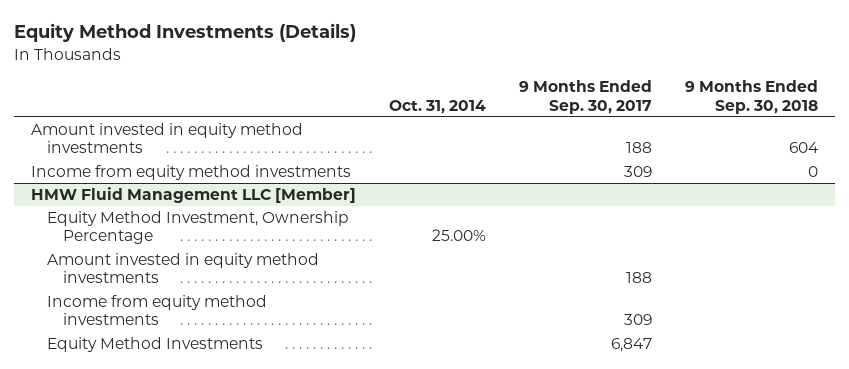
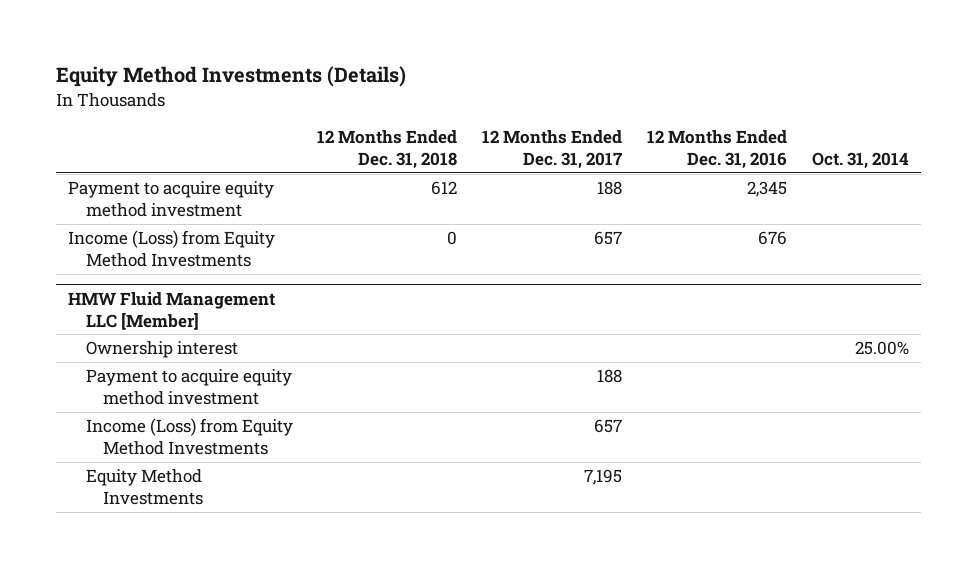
[519,80,653,114] 9 Months Ended Sep. 30, 2017 -> none
[685,80,819,114] 9 Months Ended Sep. 30, 2018 -> none
none -> [317,130,458,169] 12 Months Ended Dec. 31, 2018
none -> [482,130,623,169] 12 Months Ended Dec. 31, 2017
none -> [647,130,788,169] 12 Months Ended Dec. 31, 2016
[30,122,303,154] Amount invested in equity method investments -> [68,181,275,217] Payment to acquire equity method investment
[30,164,351,180] Income from equity method investments -> [68,230,276,267] Income (Loss) from Equity Method Investments
[47,210,350,245] Equity Method Investment, Ownership Percentage -> [85,341,238,359] Ownership interest
[47,252,320,284] Amount invested in equity method investments -> [85,369,292,405] Payment to acquire equity method investment
[47,294,268,326] Income from equity method investments -> [85,418,293,455] Income (Loss) from Equity Method Investments

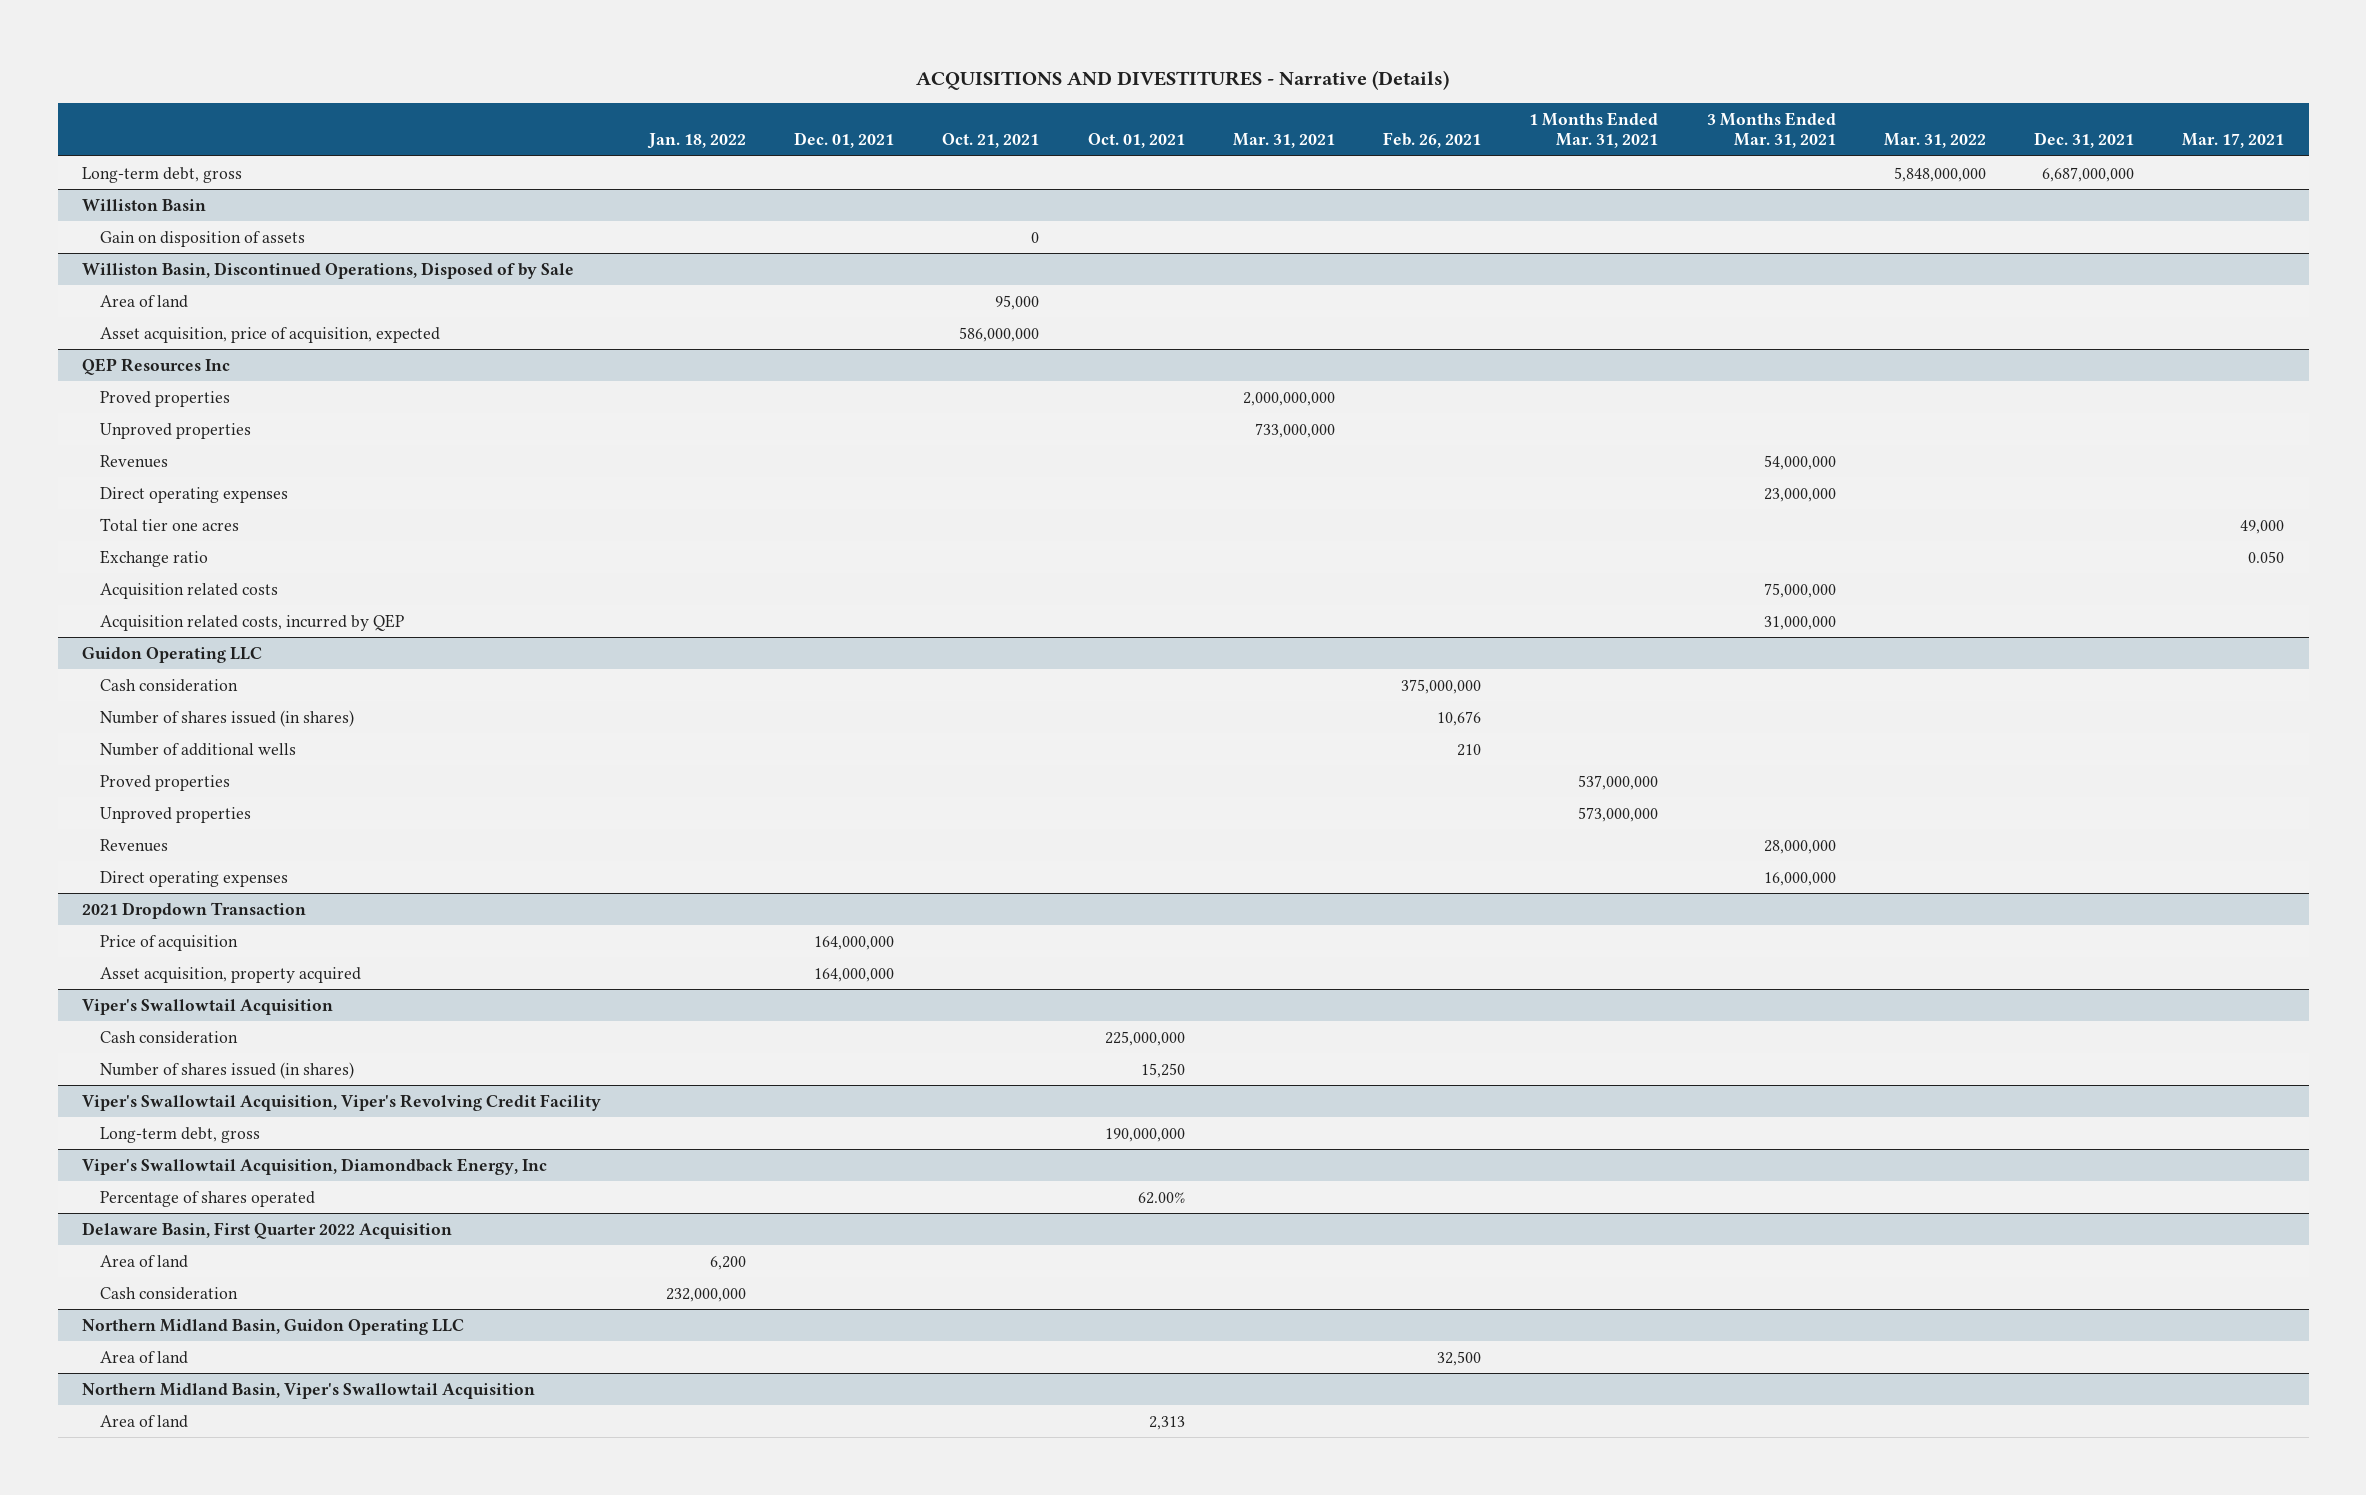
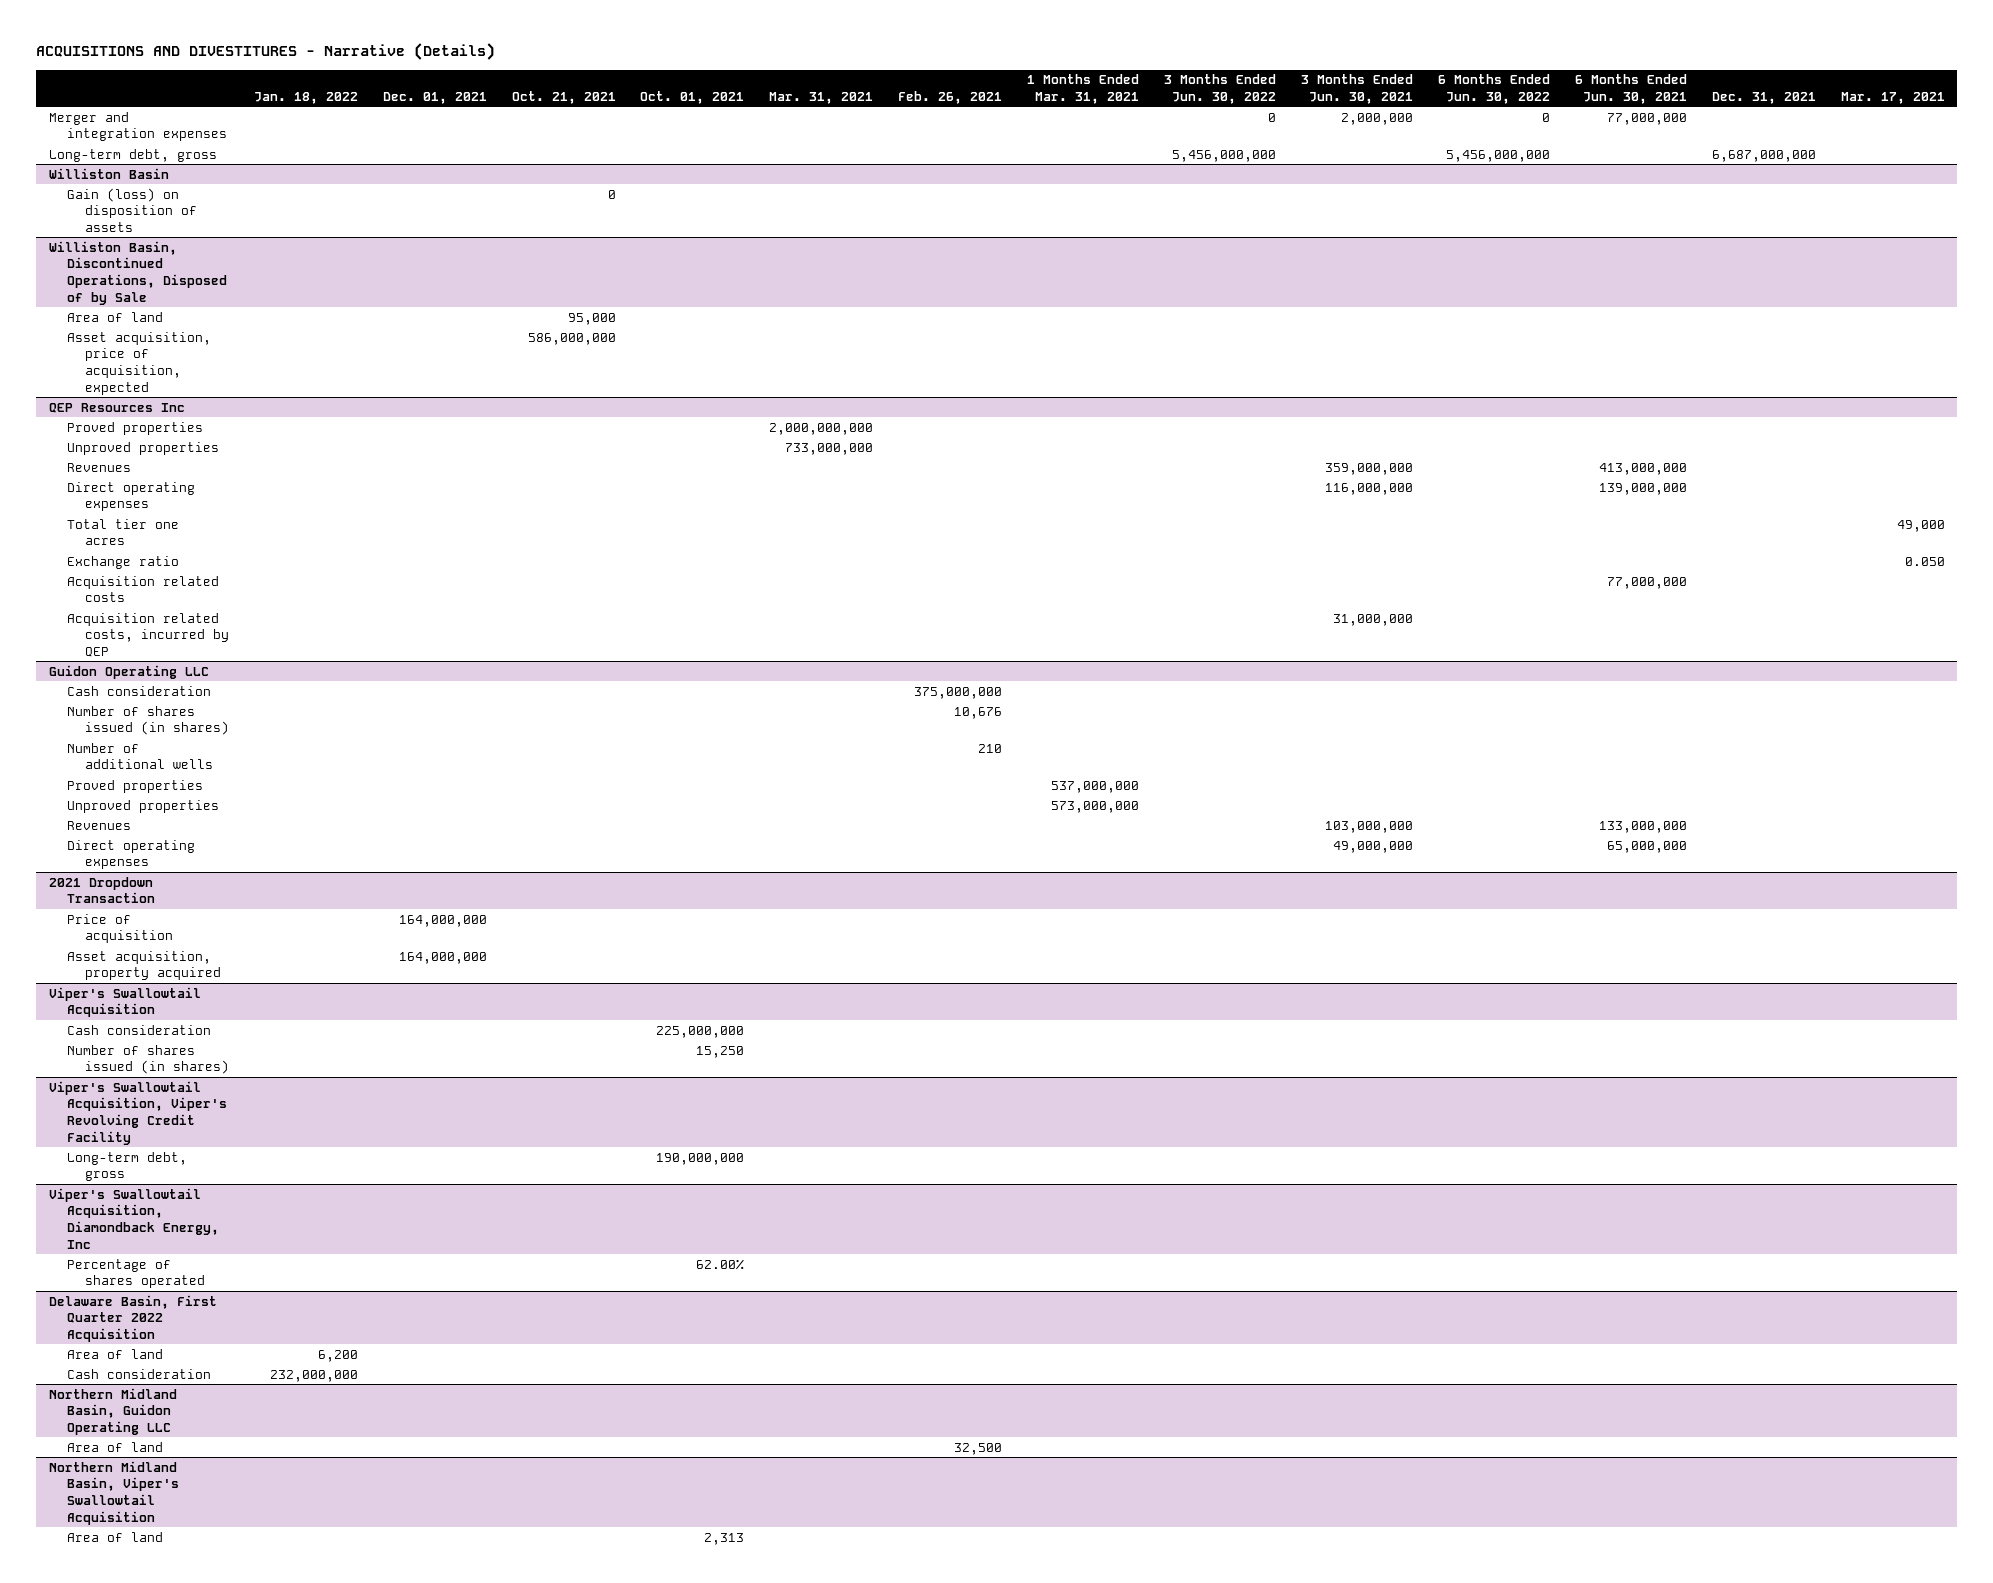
[1706,111,1836,149] 3 Months Ended Mar. 31, 2021 -> none
[1883,133,1986,149] Mar. 31, 2022 -> none
none -> [1164,74,1277,104] 3 Months Ended Jun. 30, 2022
none -> [1301,74,1414,104] 3 Months Ended Jun. 30, 2021
none -> [1437,74,1550,104] 6 Months Ended Jun. 30, 2022
none -> [1574,74,1687,104] 6 Months Ended Jun. 30, 2021
none -> [48,111,227,142] Merger and integration expenses
[99,230,305,247] Gain on disposition of assets -> [66,187,197,232] Gain (loss) on disposition of assets

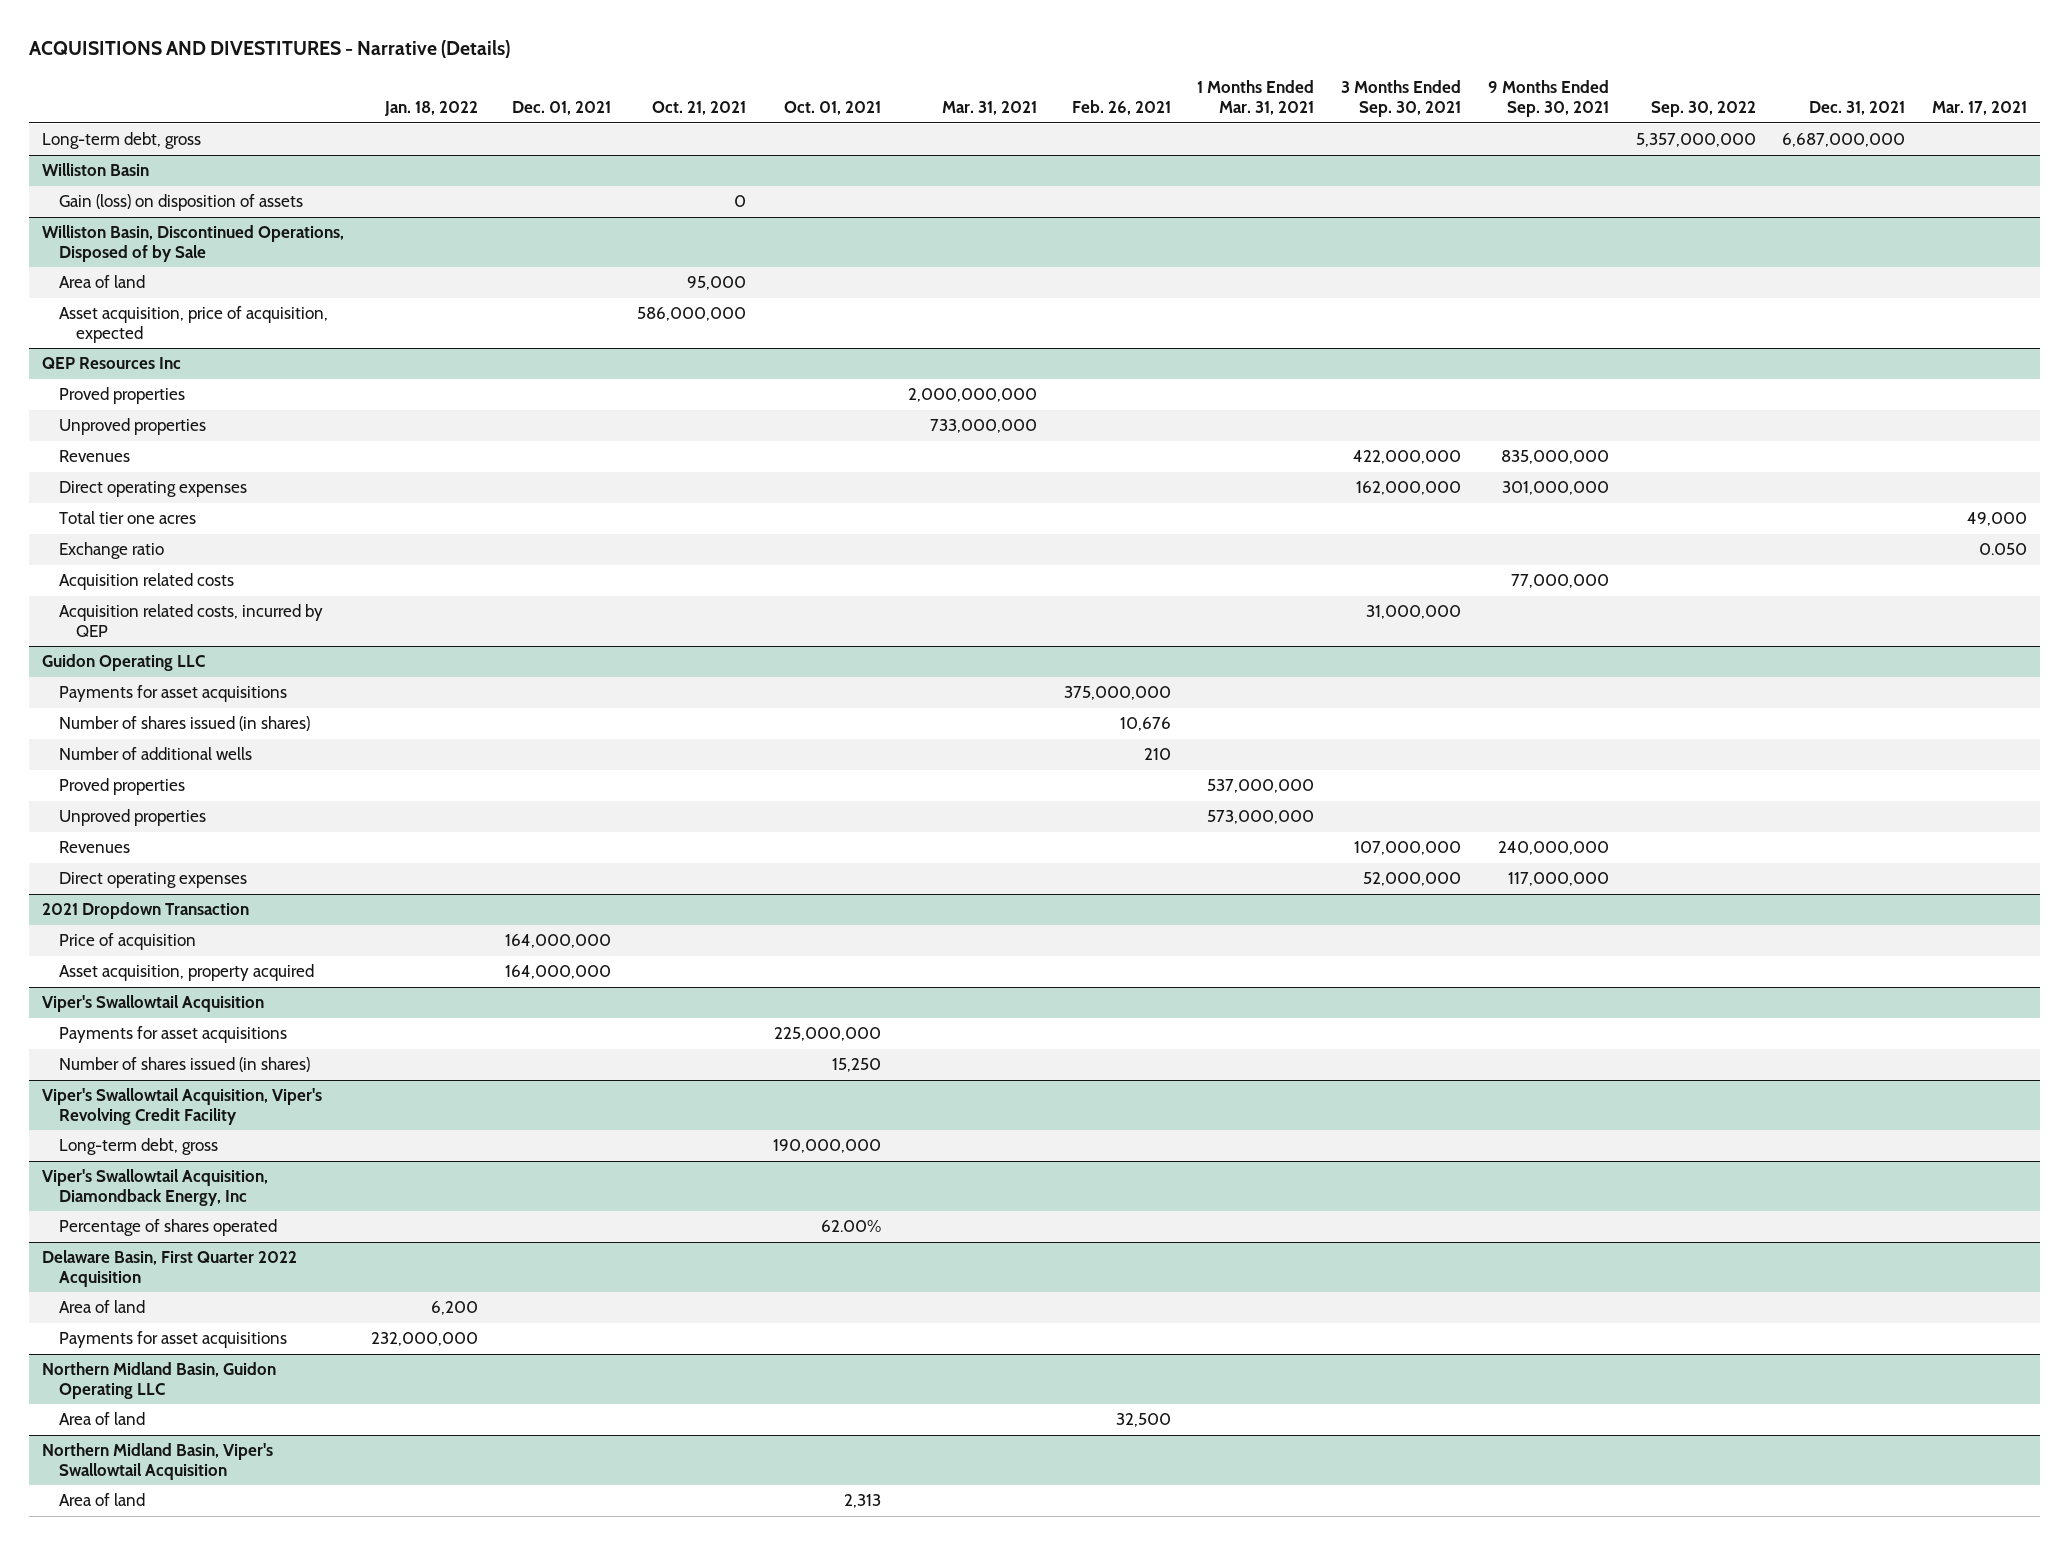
[1164,74,1277,104] 3 Months Ended Jun. 30, 2022 -> none
[1301,74,1414,104] 3 Months Ended Jun. 30, 2021 -> none
[1437,74,1550,104] 6 Months Ended Jun. 30, 2022 -> none
[1574,74,1687,104] 6 Months Ended Jun. 30, 2021 -> none
none -> [1341,80,1462,118] 3 Months Ended Sep. 30, 2021
none -> [1487,80,1609,118] 9 Months Ended Sep. 30, 2021
none -> [1650,101,1756,118] Sep. 30, 2022
[48,111,227,142] Merger and integration expenses -> none
[66,685,211,696] Cash consideration -> [58,685,287,703] Payments for asset acquisitions
[66,1024,211,1035] Cash consideration -> [58,1026,287,1044] Payments for asset acquisitions
[66,1368,211,1379] Cash consideration -> [58,1331,287,1349] Payments for asset acquisitions

